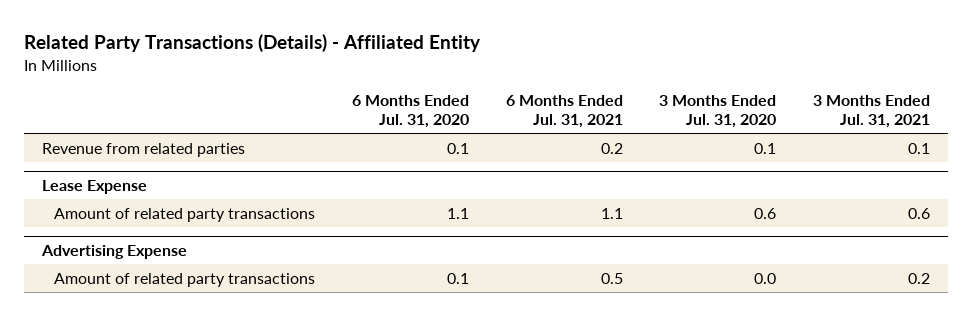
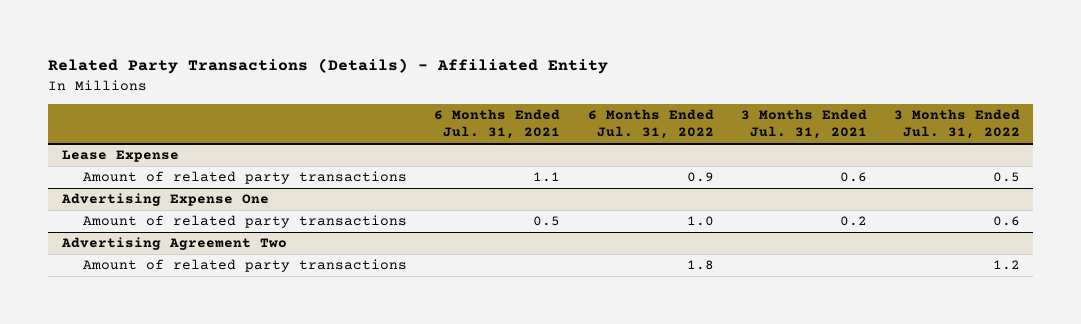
[352,95,470,129] 6 Months Ended Jul. 31, 2020 -> none
[659,95,777,129] 3 Months Ended Jul. 31, 2020 -> none
none -> [587,109,714,140] 6 Months Ended Jul. 31, 2022
none -> [893,109,1020,140] 3 Months Ended Jul. 31, 2022
[42,142,246,157] Revenue from related parties -> none
[41,245,188,260] Advertising Expense -> [60,193,269,207] Advertising Expense One
none -> [60,237,287,251] Advertising Agreement Two
none -> [83,259,408,273] Amount of related party transactions

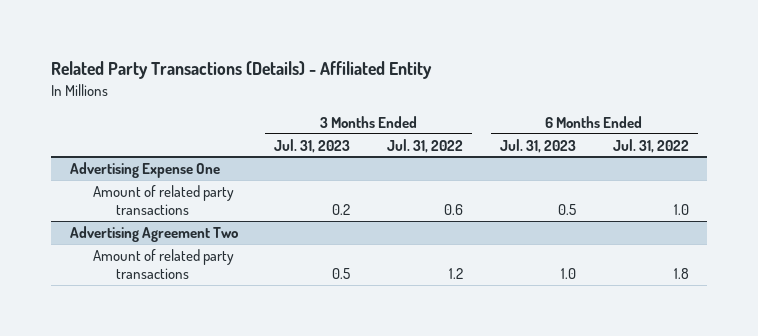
[434,109,561,140] 6 Months Ended Jul. 31, 2021 -> none
[740,109,867,140] 3 Months Ended Jul. 31, 2021 -> none
none -> [274,138,351,153] Jul. 31, 2023
none -> [499,138,576,153] Jul. 31, 2023
[61,150,179,163] Lease Expense -> none
[83,171,408,185] Amount of related party transactions -> none

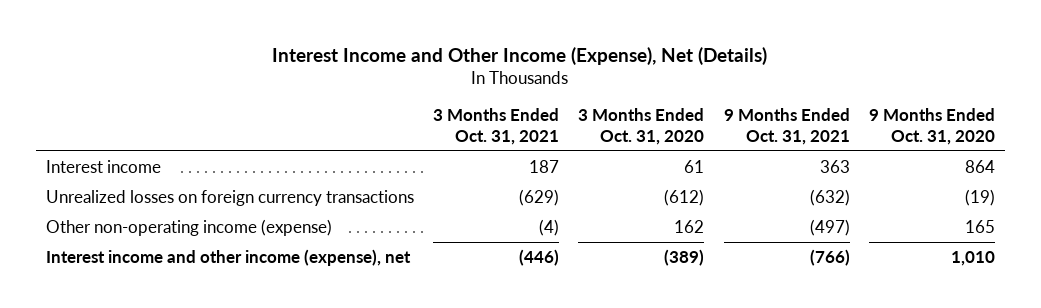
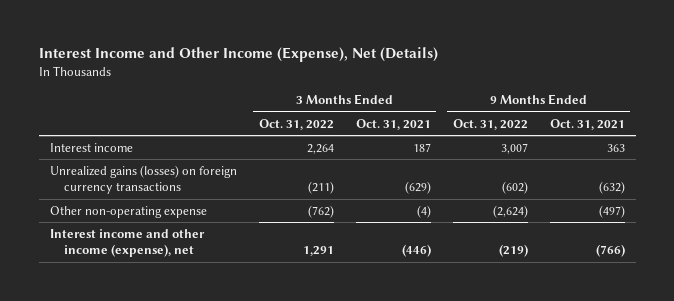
[578,107,705,145] 3 Months Ended Oct. 31, 2020 -> none
[868,107,995,145] 9 Months Ended Oct. 31, 2020 -> none
none -> [258,118,334,130] Oct. 31, 2022
none -> [452,118,528,130] Oct. 31, 2022
[45,189,414,206] Unrealized losses on foreign currency transactions -> [49,164,237,195] Unrealized gains (losses) on foreign currency transactions
[45,218,332,236] Other non-operating income (expense) -> [49,205,207,218] Other non-operating expense

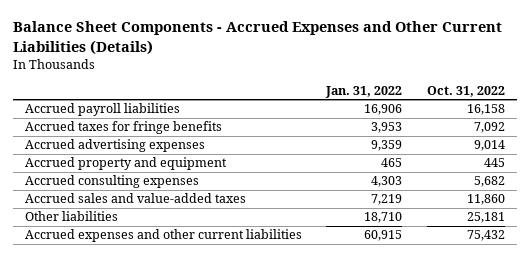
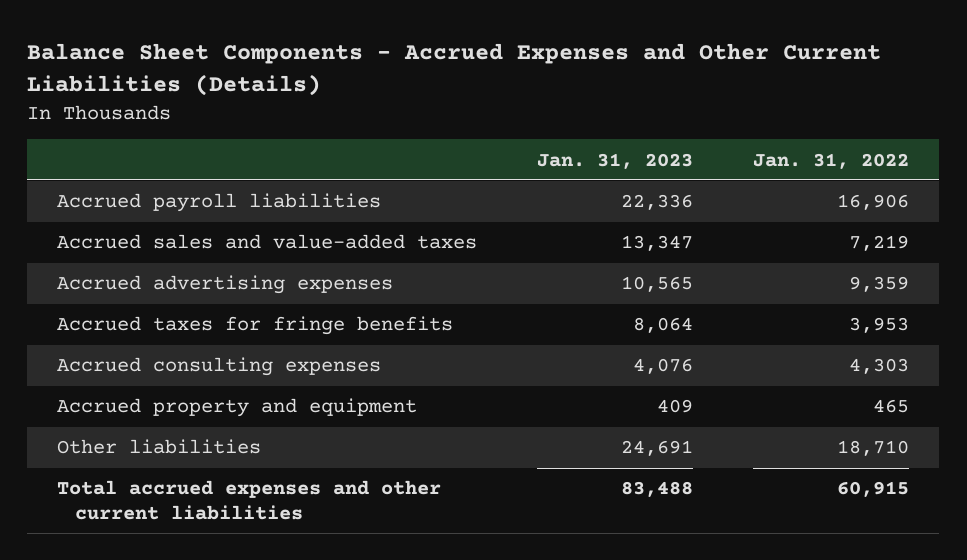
[426,86,505,98] Oct. 31, 2022 -> none
none -> [537,152,694,169] Jan. 31, 2023
[25,193,247,204] Accrued sales and value-added taxes -> [57,234,478,250] Accrued sales and value-added taxes
[25,121,223,135] Accrued taxes for fringe benefits -> [57,316,454,336] Accrued taxes for fringe benefits
[25,157,228,171] Accrued property and equipment -> [57,398,418,418] Accrued property and equipment
[25,229,303,243] Accrued expenses and other current liabilities -> [57,480,442,520] Total accrued expenses and other current liabilities

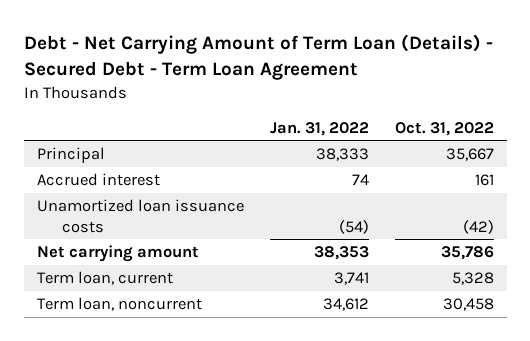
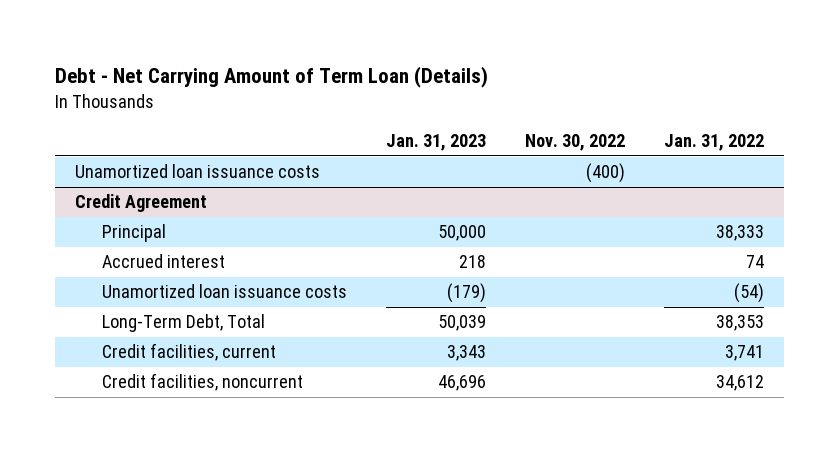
[23,34,493,81] Debt - Net Carrying Amount of Term Loan (Details) - Secured Debt - Term Loan Agreement -> [55,66,489,89] Debt - Net Carrying Amount of Term Loan (Details)
[394,121,494,136] Oct. 31, 2022 -> none
none -> [386,134,487,152] Jan. 31, 2023
none -> [525,134,626,152] Nov. 30, 2022
none -> [74,164,320,179] Unamortized loan issuance costs
none -> [74,194,207,213] Credit Agreement
[36,245,199,263] Net carrying amount -> [102,314,266,333] Long-Term Debt, Total
[36,271,173,286] Term loan, current -> [102,343,277,362] Credit facilities, current
[36,297,202,312] Term loan, noncurrent -> [102,373,304,392] Credit facilities, noncurrent

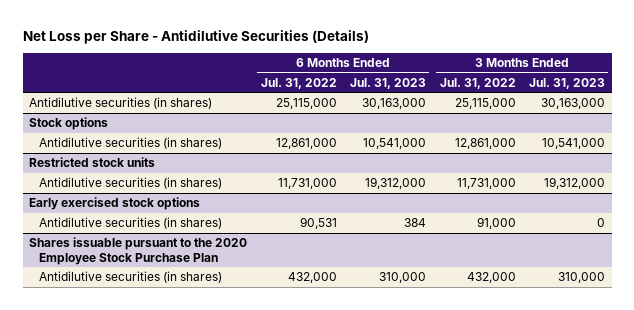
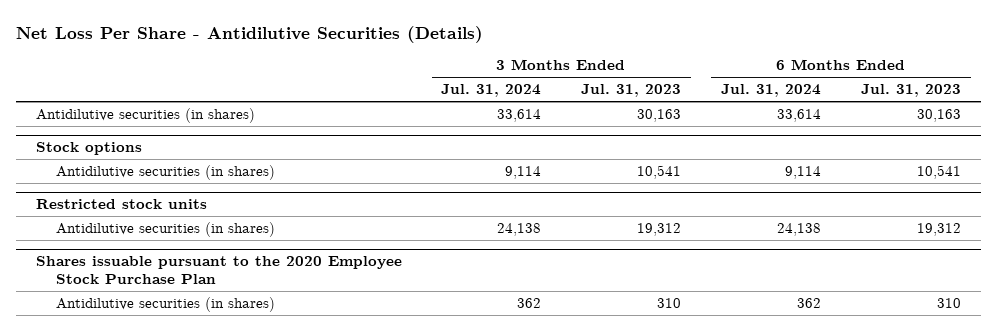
[22,30,369,45] Net Loss per Share - Antidilutive Securities (Details) -> [15,25,483,43] Net Loss Per Share - Antidilutive Securities (Details)
[260,77,337,89] Jul. 31, 2022 -> none
[439,77,516,89] Jul. 31, 2022 -> none
none -> [441,84,542,98] Jul. 31, 2024
none -> [721,84,822,98] Jul. 31, 2024
[362,98,427,110] 30,163,000 -> [917,109,962,123] 30,163
[541,98,606,110] 30,163,000 -> [637,109,682,123] 30,163
[363,138,427,150] 10,541,000 -> [917,165,962,180] 10,541
[542,138,606,150] 10,541,000 -> [637,165,682,180] 10,541
[29,197,201,211] Early exercised stock options -> none
[39,217,223,230] Antidilutive securities (in shares) -> none
[365,177,427,190] 19,312,000 -> [917,223,962,237] 19,312
[544,177,606,190] 19,312,000 -> [637,223,682,237] 19,312
[379,272,427,284] 310,000 -> [937,298,962,309] 310
[558,272,606,284] 310,000 -> [657,298,682,309] 310

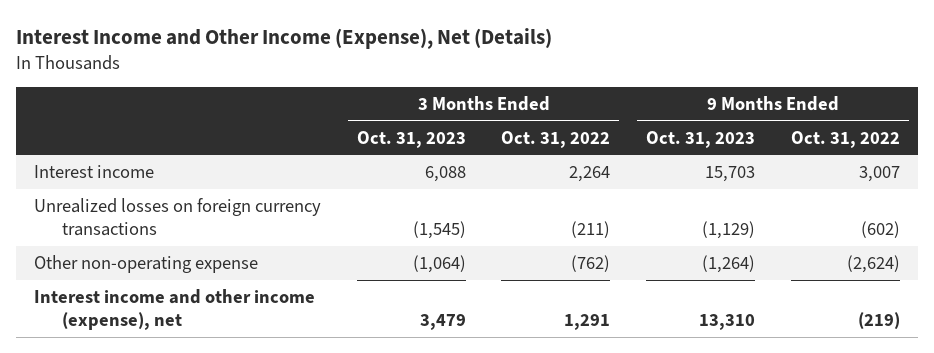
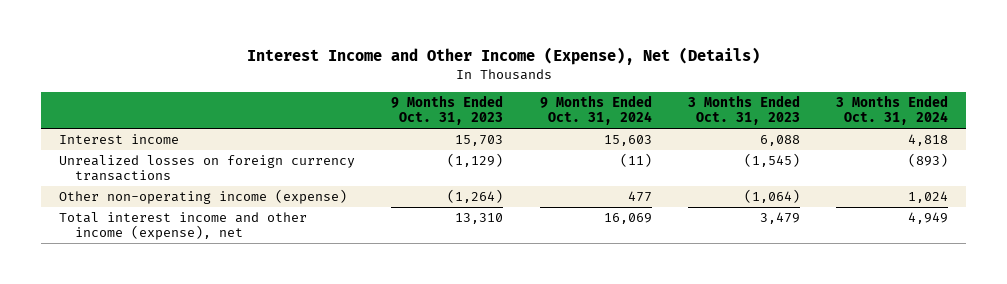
[501,130,611,148] Oct. 31, 2022 -> none
[791,130,901,148] Oct. 31, 2022 -> none
none -> [539,95,652,126] 9 Months Ended Oct. 31, 2024
none -> [835,95,948,126] 3 Months Ended Oct. 31, 2024
[33,254,258,273] Other non-operating expense -> [59,189,348,205] Other non-operating income (expense)
[33,288,315,331] Interest income and other income (expense), net -> [59,212,308,241] Total interest income and other income (expense), net

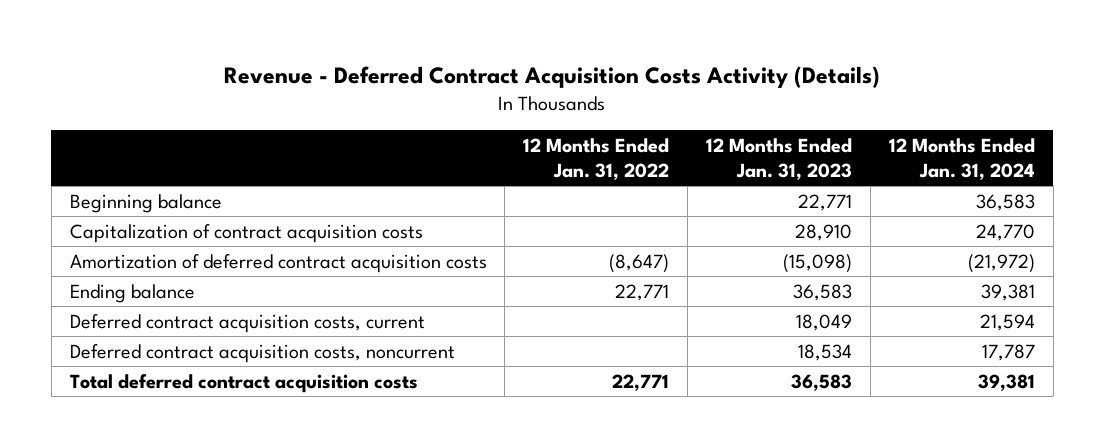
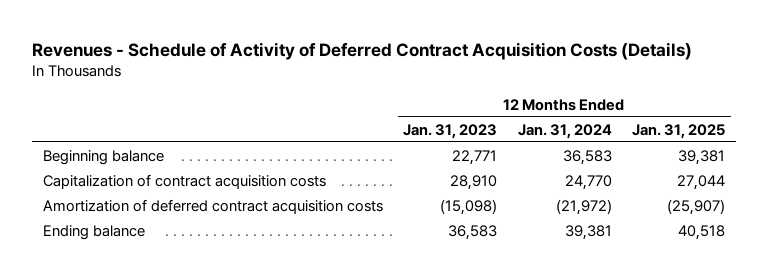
[224,65,881,88] Revenue - Deferred Contract Acquisition Costs Activity (Details) -> [32,41,693,60] Revenues - Schedule of Activity of Deferred Contract Acquisition Costs (Details)
[523,137,670,180] 12 Months Ended Jan. 31, 2022 -> none
none -> [632,123,726,139] Jan. 31, 2025
[69,313,425,333] Deferred contract acquisition costs, current -> none
[69,343,455,363] Deferred contract acquisition costs, noncurrent -> none
[69,373,418,393] Total deferred contract acquisition costs -> none

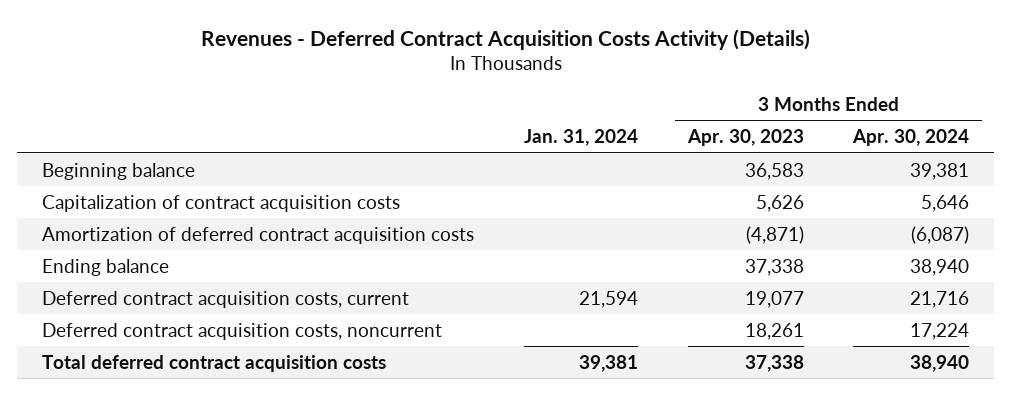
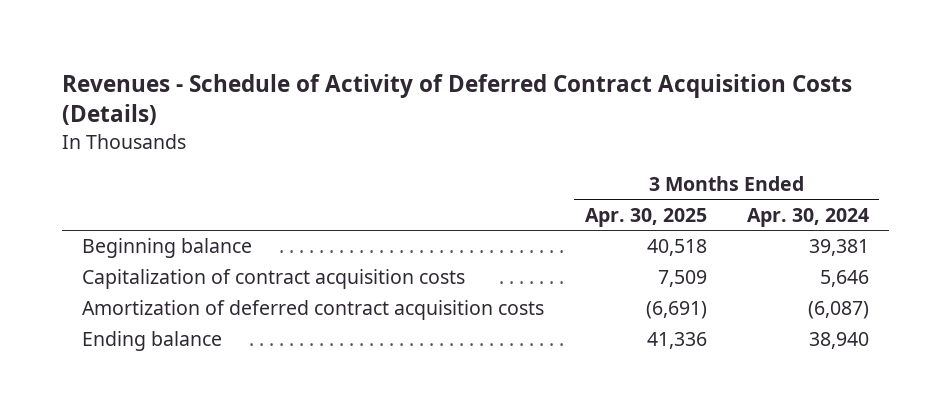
[200,28,810,50] Revenues - Deferred Contract Acquisition Costs Activity (Details) -> [62,74,853,126] Revenues - Schedule of Activity of Deferred Contract Acquisition Costs (Details)
[523,129,638,147] Jan. 31, 2024 -> none
[686,129,804,147] Apr. 30, 2023 -> none
none -> [584,207,707,227] Apr. 30, 2025
[42,290,410,308] Deferred contract acquisition costs, current -> none
[42,322,443,340] Deferred contract acquisition costs, noncurrent -> none
[42,354,387,372] Total deferred contract acquisition costs -> none

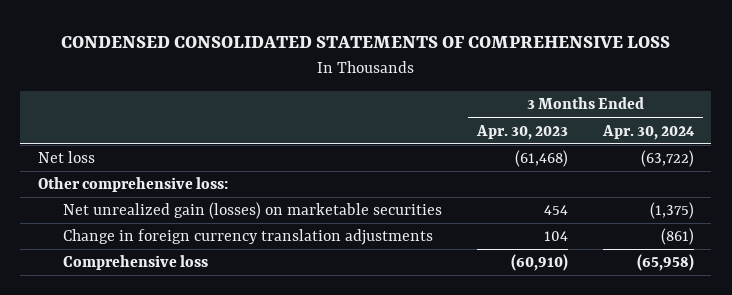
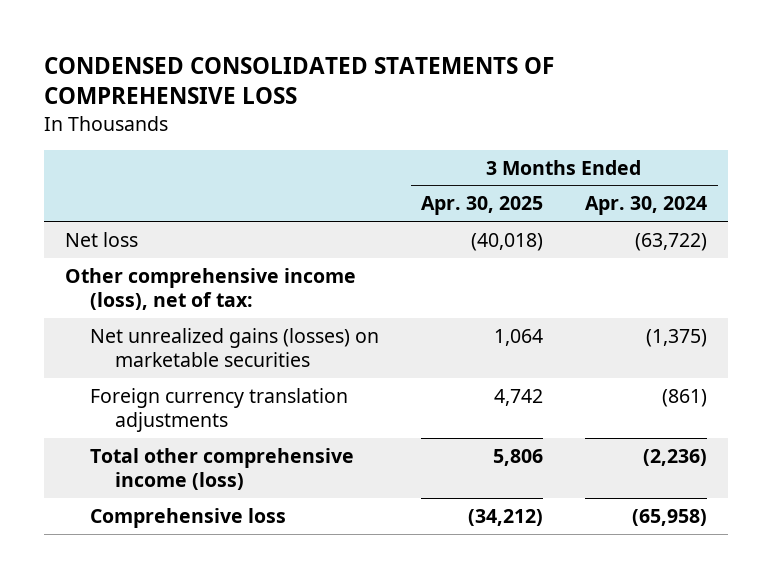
[476,124,569,140] Apr. 30, 2023 -> none
none -> [421,196,544,216] Apr. 30, 2025
[37,177,228,193] Other comprehensive loss: -> [65,267,357,311] Other comprehensive income (loss), net of tax:
[63,202,443,220] Net unrealized gain (losses) on marketable securities -> [90,327,380,368] Net unrealized gains (losses) on marketable securities
[63,229,434,246] Change in foreign currency translation adjustments -> [90,387,349,433] Foreign currency translation adjustments
none -> [90,447,355,491] Total other comprehensive income (loss)

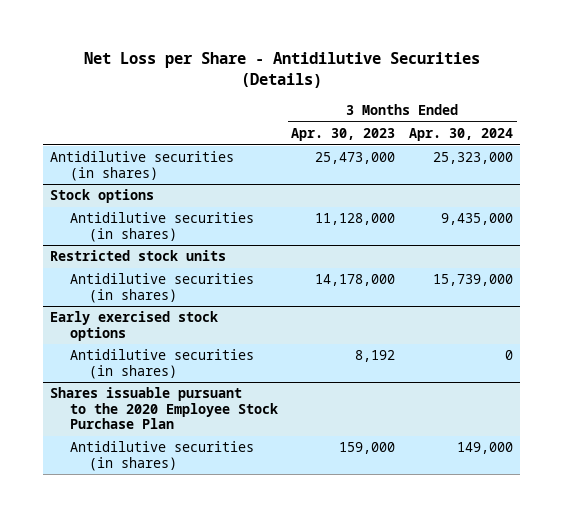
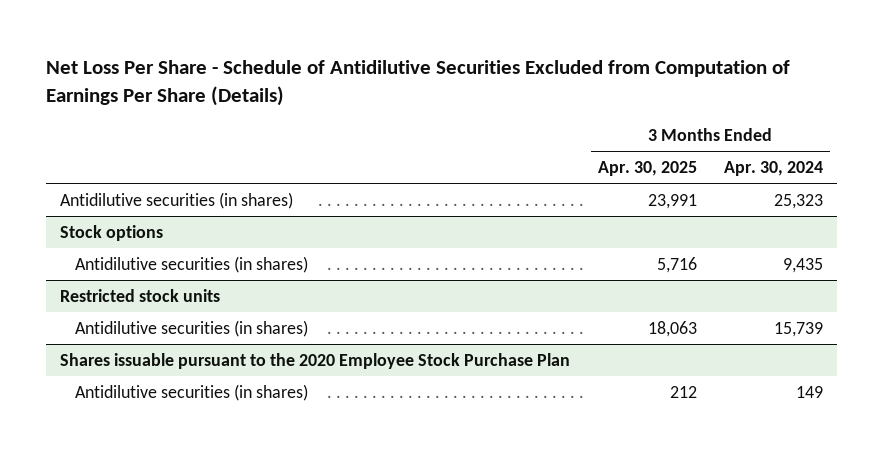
[83,52,480,89] Net Loss per Share - Antidilutive Securities (Details) -> [46,60,791,106] Net Loss Per Share - Schedule of Antidilutive Securities Excluded from Computation of Earnings Per Share (Details)
[291,128,396,142] Apr. 30, 2023 -> none
none -> [597,161,697,177] Apr. 30, 2025
[433,152,514,165] 25,323,000 -> [774,193,824,209] 25,323
[441,213,514,226] 9,435,000 -> [783,257,824,273] 9,435
[50,311,219,341] Early exercised stock options -> none
[69,349,254,379] Antidilutive securities (in shares) -> none
[433,274,514,287] 15,739,000 -> [774,321,824,337] 15,739
[457,442,514,455] 149,000 -> [796,385,824,398] 149

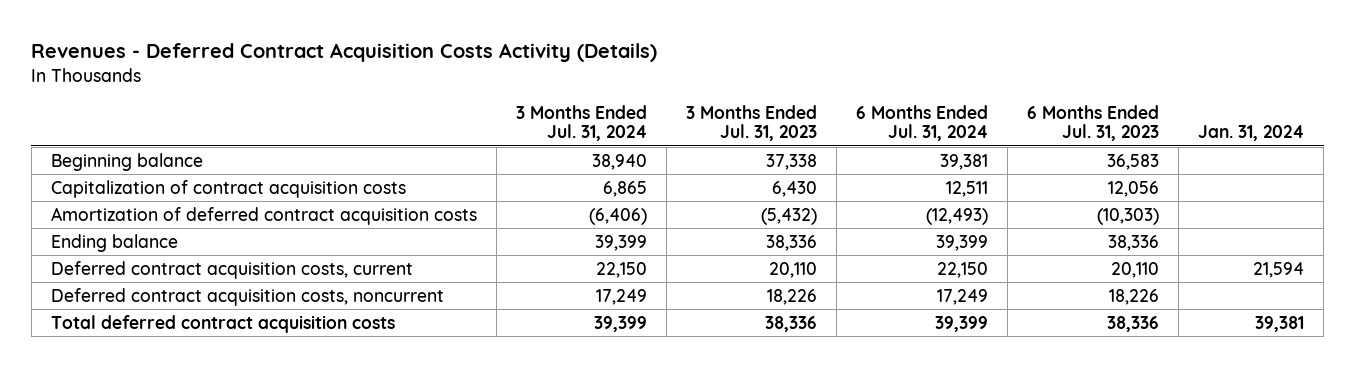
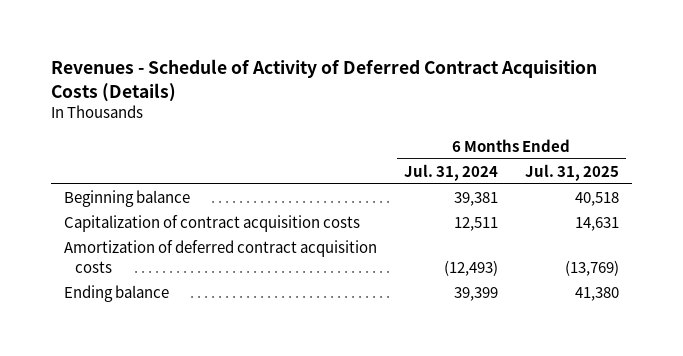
[31,43,658,63] Revenues - Deferred Contract Acquisition Costs Activity (Details) -> [50,59,597,102] Revenues - Schedule of Activity of Deferred Contract Acquisition Costs (Details)
[516,104,648,142] 3 Months Ended Jul. 31, 2024 -> none
[686,104,818,142] 3 Months Ended Jul. 31, 2023 -> none
[1027,104,1160,142] 6 Months Ended Jul. 31, 2023 -> none
[1198,125,1305,142] Jan. 31, 2024 -> none
none -> [524,163,619,181] Jul. 31, 2025
[50,260,413,279] Deferred contract acquisition costs, current -> none
[50,287,444,306] Deferred contract acquisition costs, noncurrent -> none
[50,314,395,333] Total deferred contract acquisition costs -> none

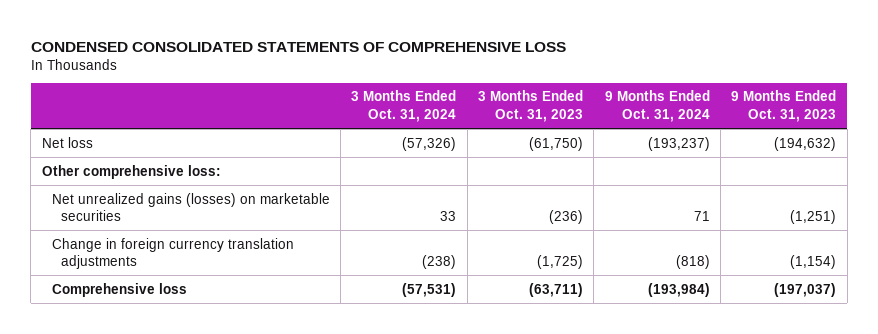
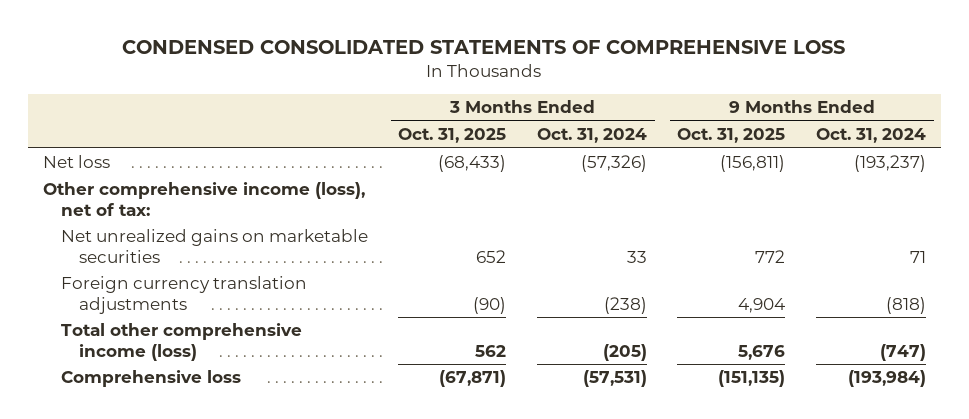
[477,90,583,122] 3 Months Ended Oct. 31, 2023 -> none
[731,90,837,122] 9 Months Ended Oct. 31, 2023 -> none
none -> [398,128,507,144] Oct. 31, 2025
none -> [677,128,786,144] Oct. 31, 2025
[41,164,221,179] Other comprehensive loss: -> [42,182,365,216] Other comprehensive income (loss), net of tax:
[51,192,330,221] Net unrealized gains (losses) on marketable securities -> [60,229,368,263] Net unrealized gains on marketable securities
[51,237,294,269] Change in foreign currency translation adjustments -> [60,276,307,314] Foreign currency translation adjustments
none -> [60,323,302,361] Total other comprehensive income (loss)

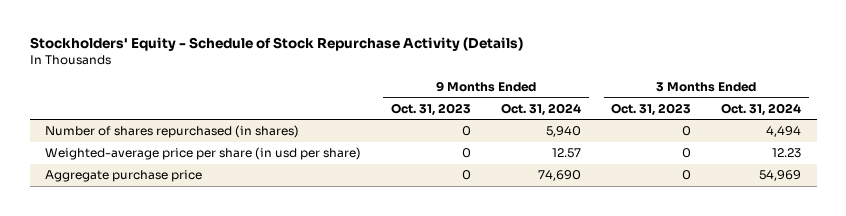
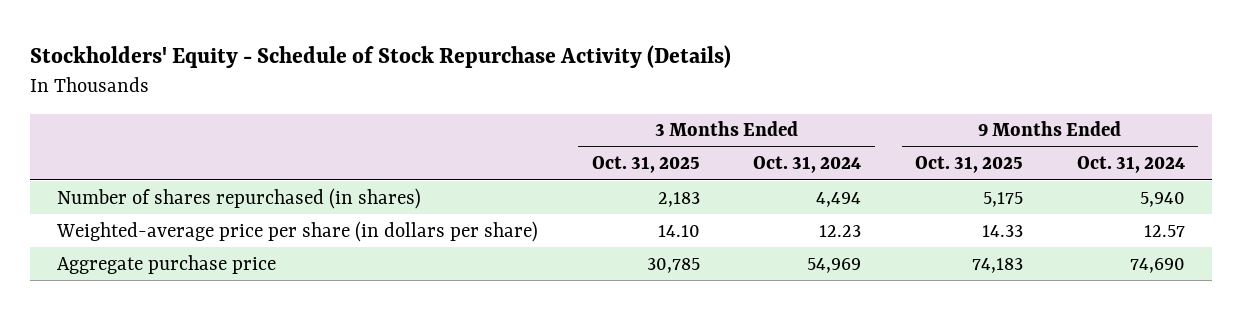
[390,102,471,116] Oct. 31, 2023 -> none
[611,102,692,116] Oct. 31, 2023 -> none
none -> [591,156,700,174] Oct. 31, 2025
none -> [915,156,1024,174] Oct. 31, 2025
[44,147,361,161] Weighted-average price per share (in usd per share) -> [56,220,539,242] Weighted-average price per share (in dollars per share)

